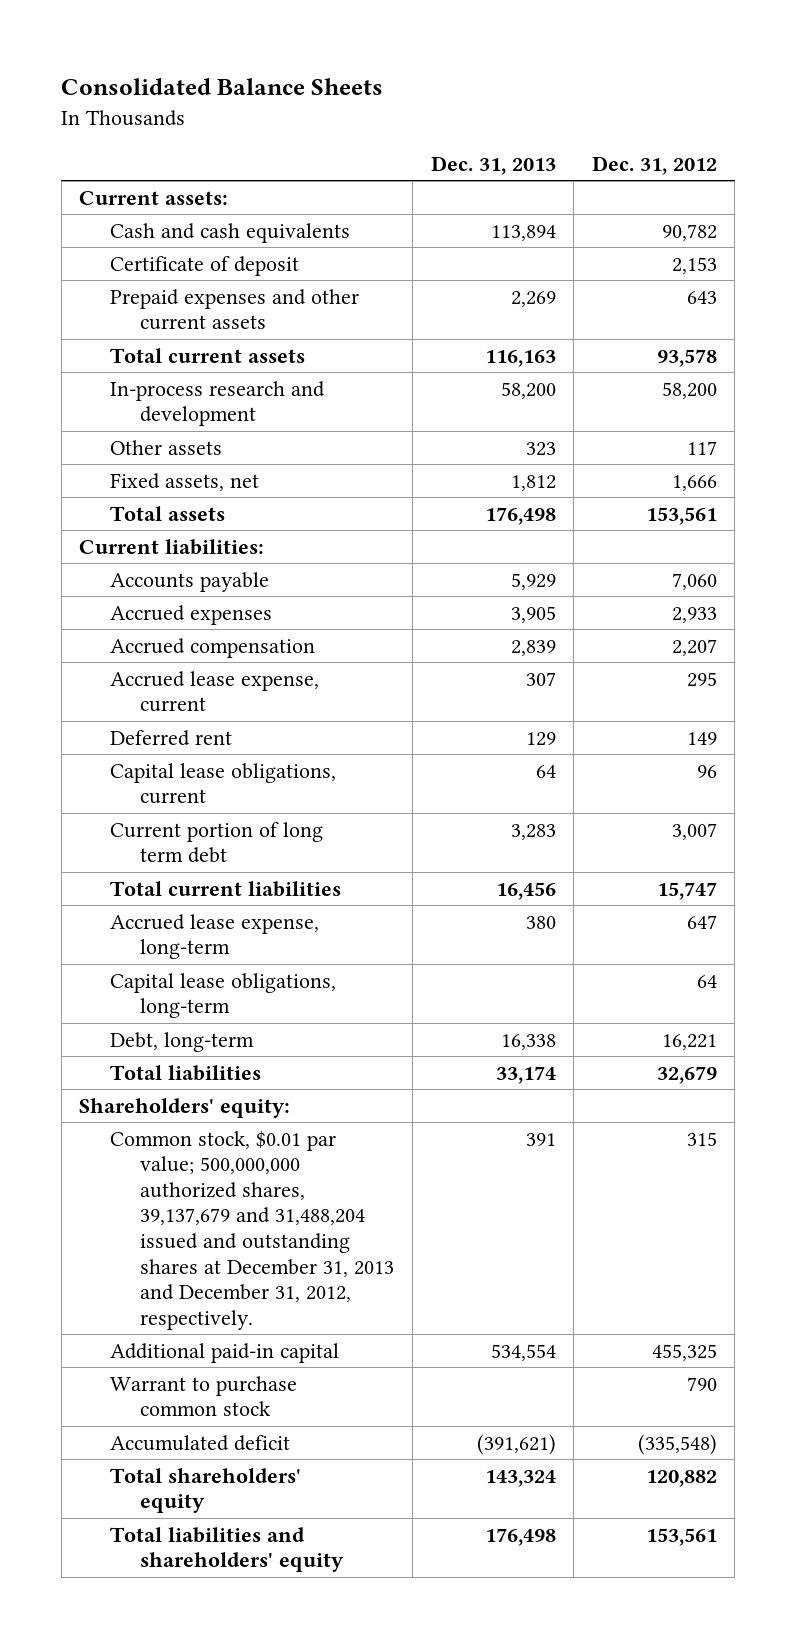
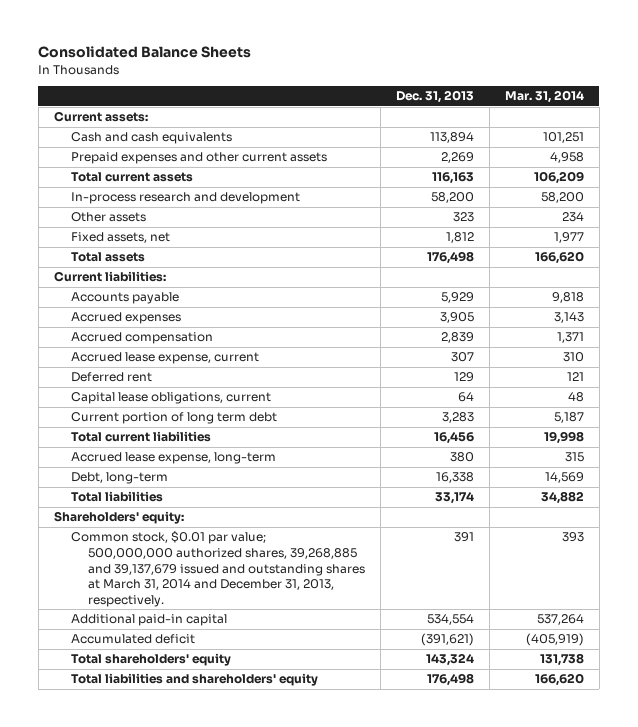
[591,155,717,175] Dec. 31, 2012 -> none
none -> [505,90,585,104] Mar. 31, 2014
[109,255,299,276] Certificate of deposit -> none
[109,972,336,1019] Capital lease obligations, long-term -> none
[109,1130,395,1330] Common stock, $0.01 par value; 500,000,000 authorized shares, 39,137,679 and 31,488,204 issued and outstanding shares at December 31, 2013 and December 31, 2012, respectively. -> [71,531,366,608] Common stock, $0.01 par value; 500,000,000 authorized shares, 39,268,885 and 39,137,679 issued and outstanding shares at March 31, 2014 and December 31, 2013, respectively.
[109,1375,297,1417] Warrant to purchase common stock -> none

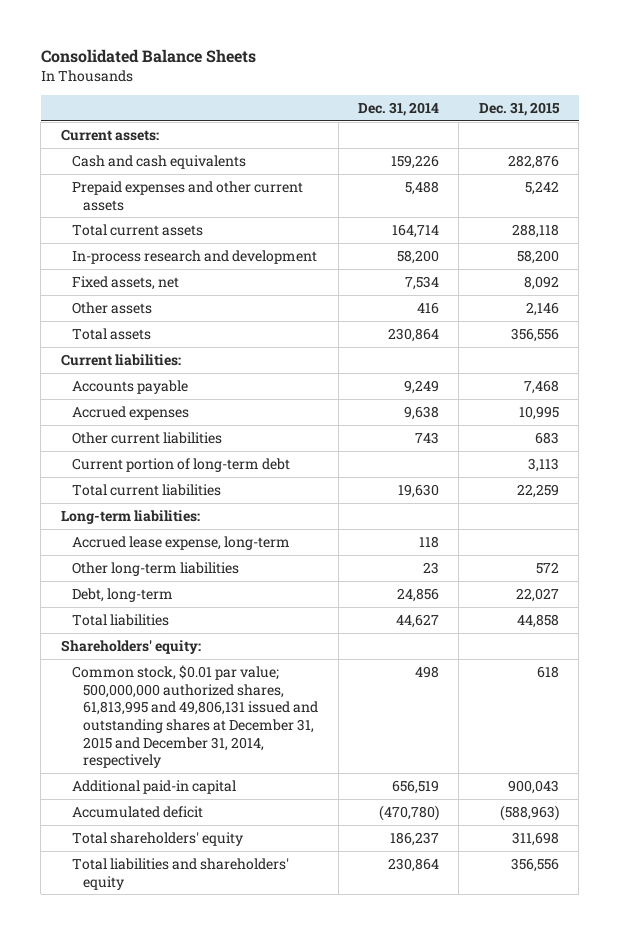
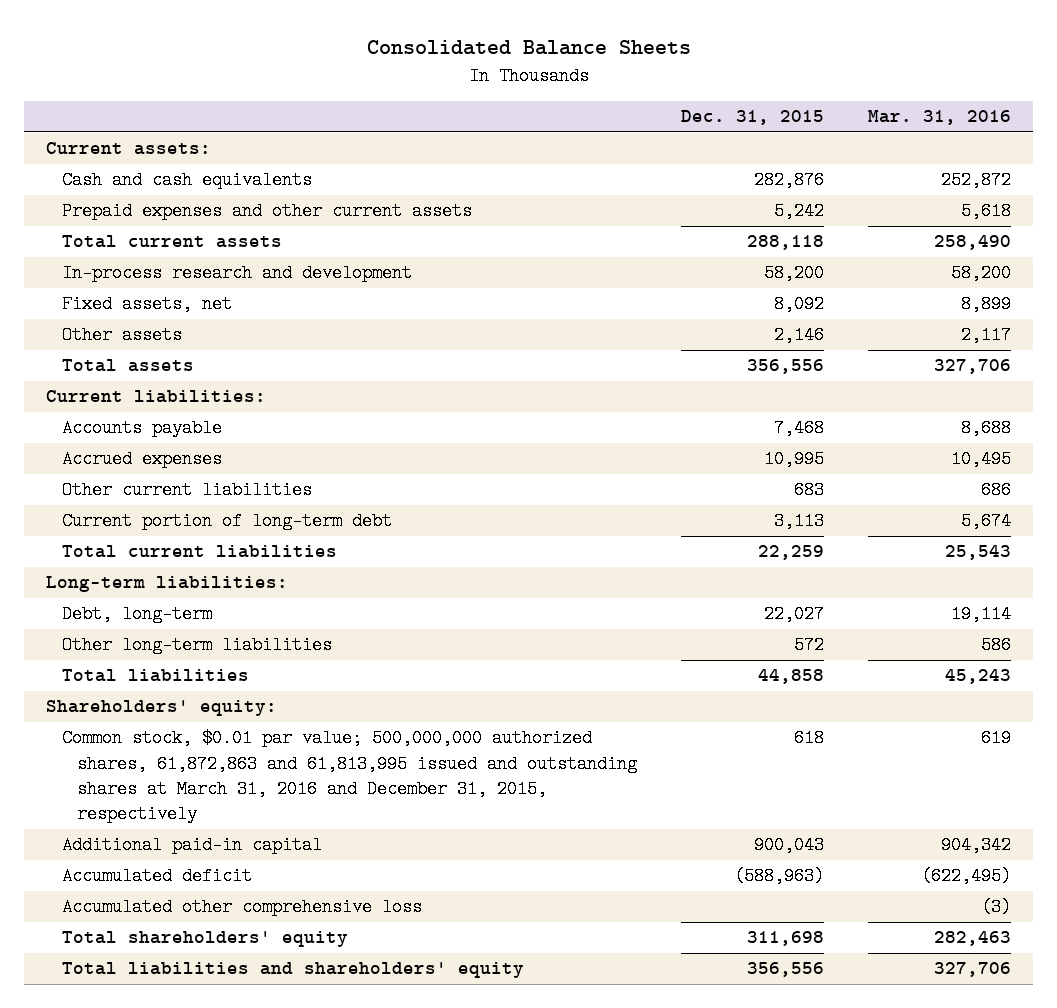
[358,101,440,116] Dec. 31, 2014 -> none
none -> [868,110,1012,126] Mar. 31, 2016
[71,535,290,550] Accrued lease expense, long-term -> none
[71,561,239,576] Other long-term liabilities -> [61,636,332,655] Other long-term liabilities
[71,664,319,769] Common stock, $0.01 par value; 500,000,000 authorized shares, 61,813,995 and 49,806,131 issued and outstanding shares at December 31, 2015 and December 31, 2014, respectively -> [61,729,638,824] Common stock, $0.01 par value; 500,000,000 authorized shares, 61,872,863 and 61,813,995 issued and outstanding shares at March 31, 2016 and December 31, 2015, respectively
none -> [61,898,422,917] Accumulated other comprehensive loss

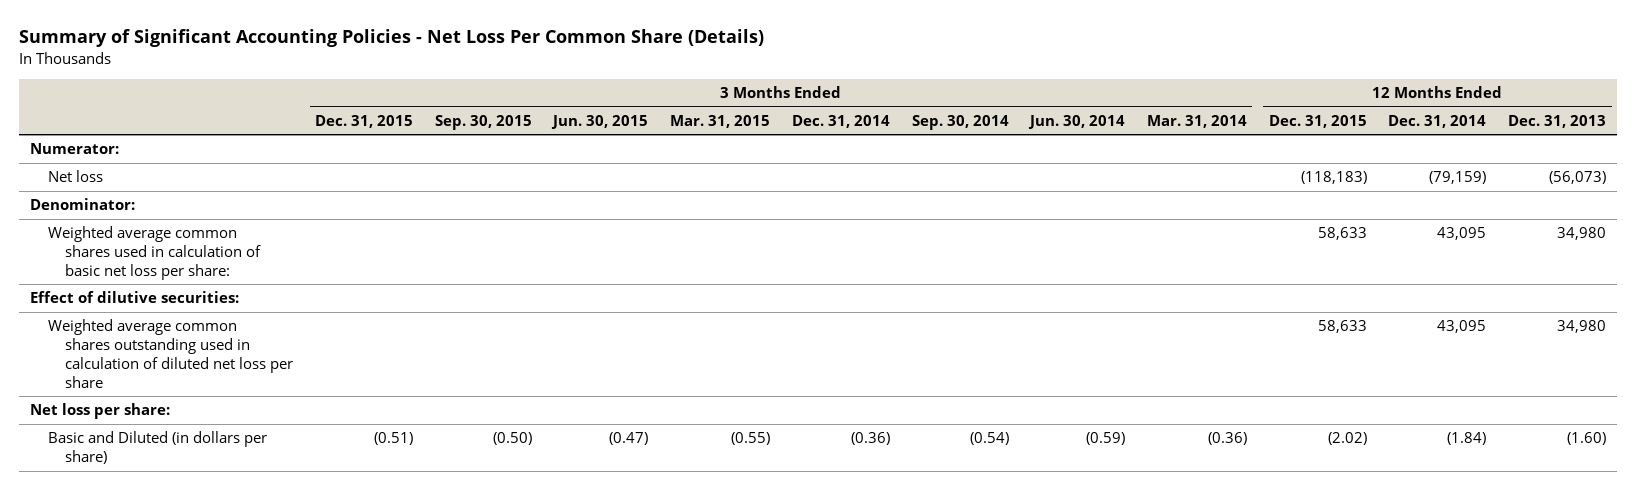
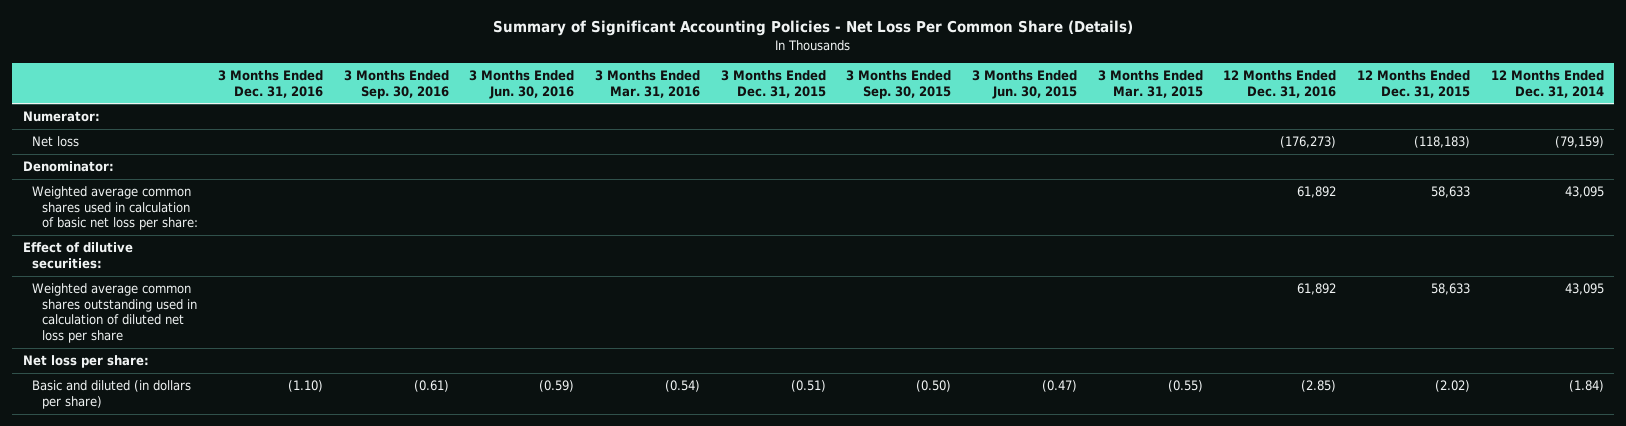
[791,114,890,128] Dec. 31, 2014 -> none
[911,114,1009,130] Sep. 30, 2014 -> none
[1028,114,1126,129] Jun. 30, 2014 -> none
[1147,114,1248,128] Mar. 31, 2014 -> none
[1508,114,1607,128] Dec. 31, 2013 -> none
none -> [218,70,324,98] 3 Months Ended Dec. 31, 2016
none -> [343,70,449,99] 3 Months Ended Sep. 30, 2016
none -> [469,70,575,99] 3 Months Ended Jun. 30, 2016
none -> [595,70,701,98] 3 Months Ended Mar. 31, 2016
none -> [1223,70,1337,98] 12 Months Ended Dec. 31, 2016
[47,431,267,465] Basic and Diluted (in dollars per share) -> [32,380,192,409] Basic and diluted (in dollars per share)

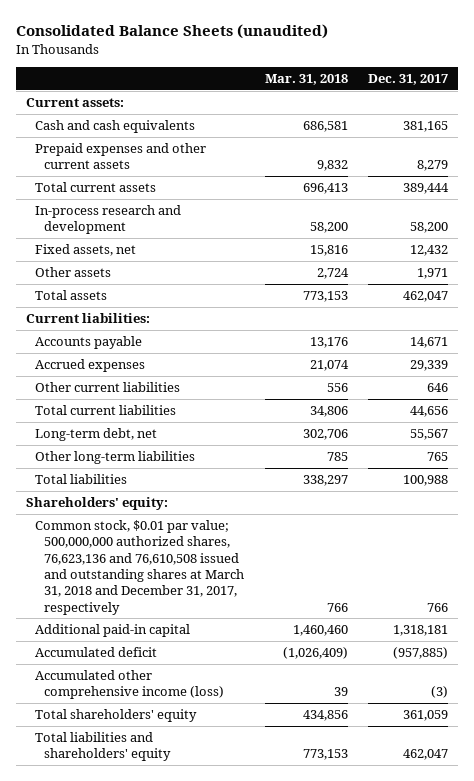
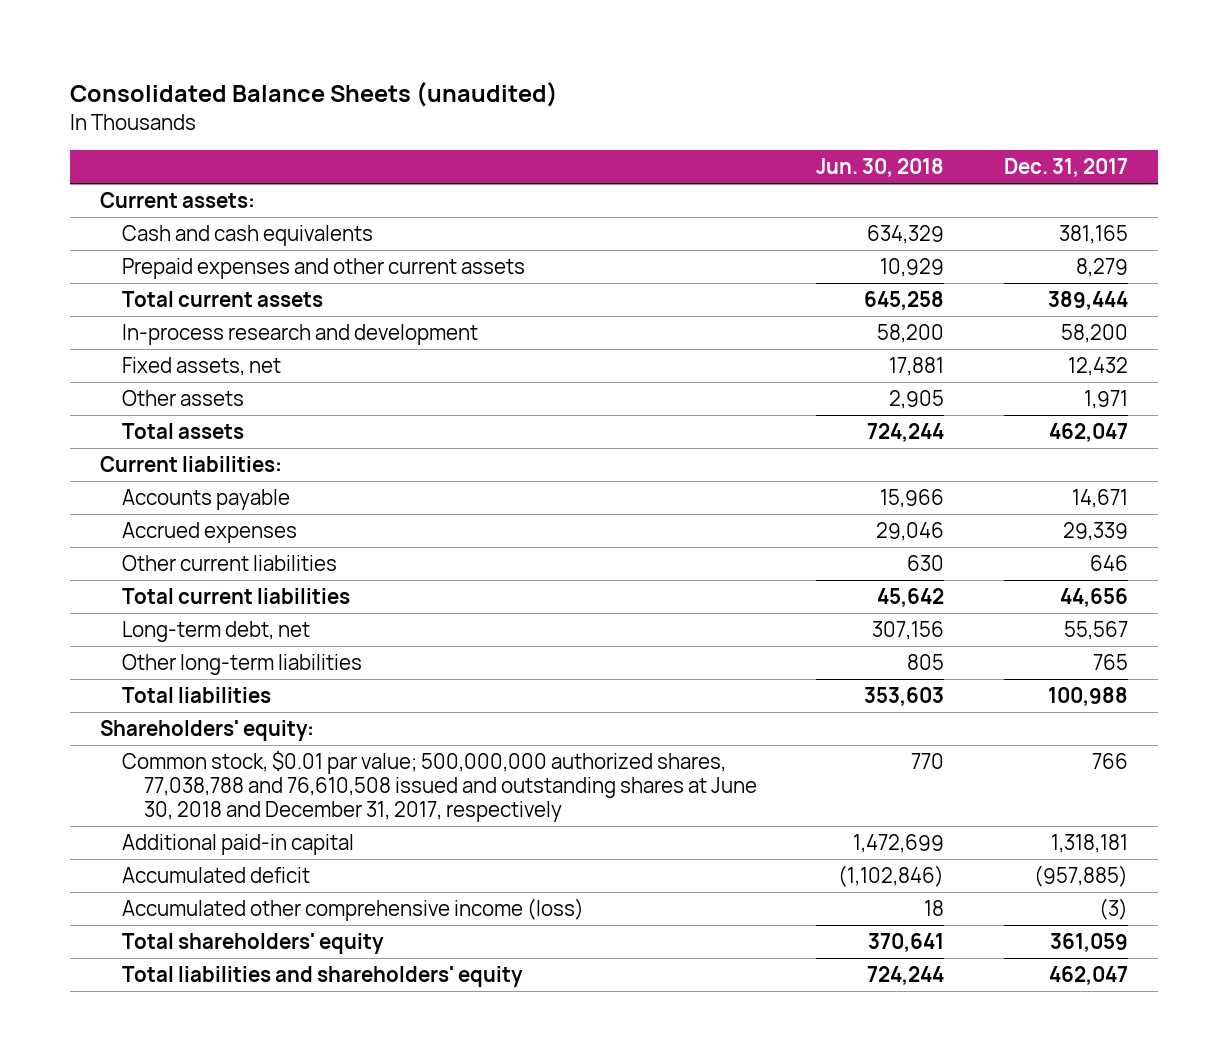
[264,73,348,85] Mar. 31, 2018 -> none
none -> [816,158,945,178] Jun. 30, 2018
[35,520,245,615] Common stock, $0.01 par value; 500,000,000 authorized shares, 76,623,136 and 76,610,508 issued and outstanding shares at March 31, 2018 and December 31, 2017, respectively -> [121,751,757,822] Common stock, $0.01 par value; 500,000,000 authorized shares, 77,038,788 and 76,610,508 issued and outstanding shares at June 30, 2018 and December 31, 2017, respectively

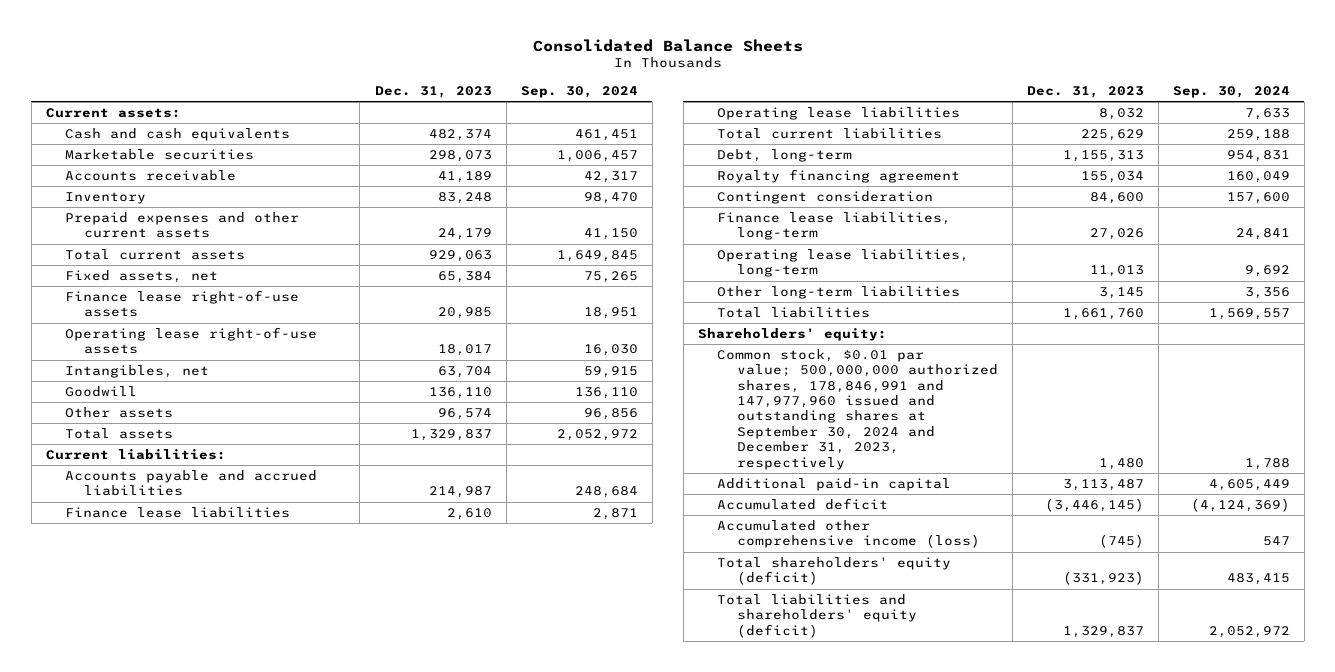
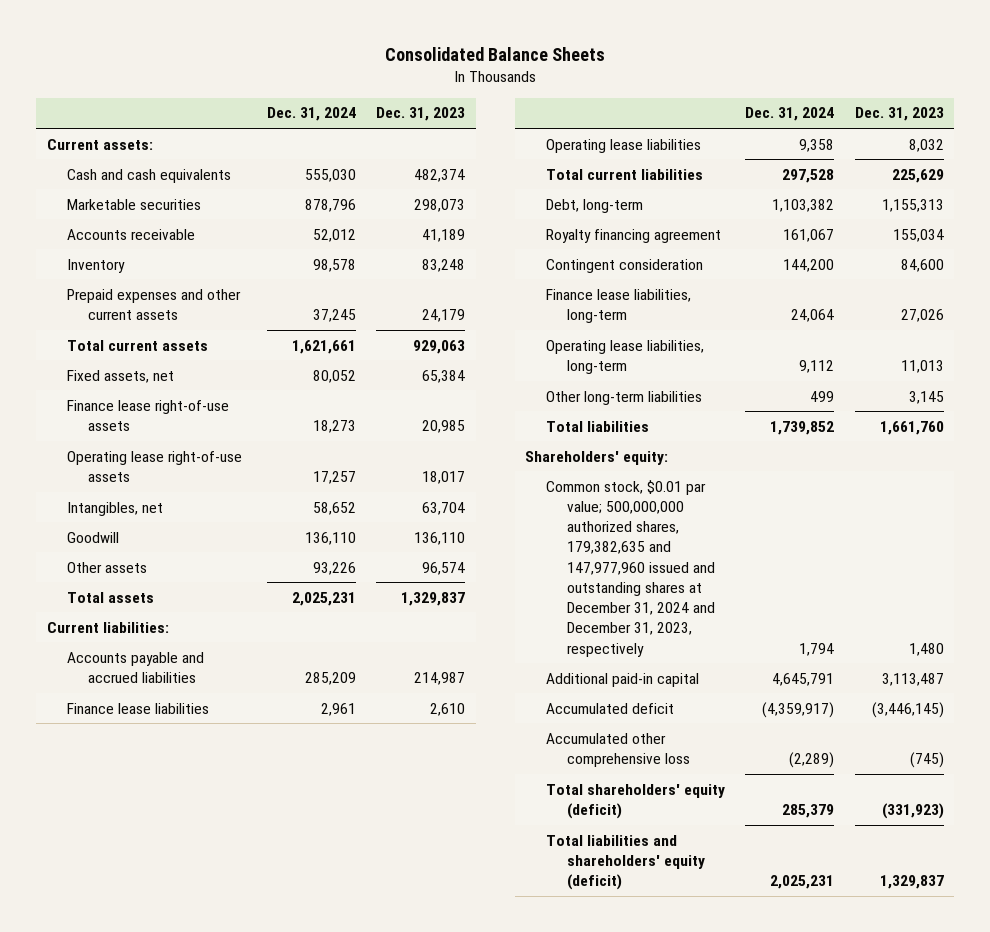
[520,86,638,99] Sep. 30, 2024 -> none
none -> [266,107,356,122] Dec. 31, 2024
[717,349,998,470] Common stock, $0.01 par value; 500,000,000 authorized shares, 178,846,991 and 147,977,960 issued and outstanding shares at September 30, 2024 and December 31, 2023, respectively -> [545,479,715,657] Common stock, $0.01 par value; 500,000,000 authorized shares, 179,382,635 and 147,977,960 issued and outstanding shares at December 31, 2024 and December 31, 2023, respectively
[717,520,980,549] Accumulated other comprehensive income (loss) -> [545,732,690,767] Accumulated other comprehensive loss

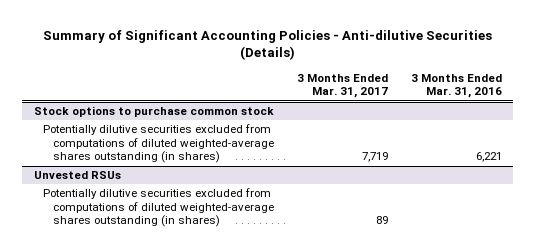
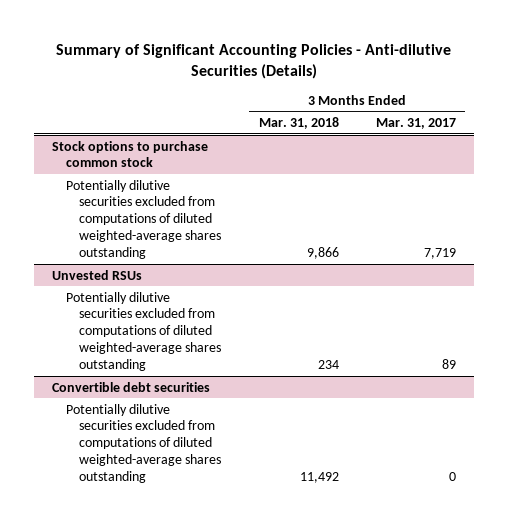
[410,73,502,99] 3 Months Ended Mar. 31, 2016 -> none
none -> [258,117,339,130] Mar. 31, 2018
[43,124,275,164] Potentially dilutive securities excluded from computations of diluted weighted-average shares outstanding (in shares) -> [65,179,222,260] Potentially dilutive securities excluded from computations of diluted weighted-average shares outstanding
[43,188,275,228] Potentially dilutive securities excluded from computations of diluted weighted-average shares outstanding (in shares) -> [65,291,222,372] Potentially dilutive securities excluded from computations of diluted weighted-average shares outstanding
none -> [52,381,211,392] Convertible debt securities
none -> [65,403,222,484] Potentially dilutive securities excluded from computations of diluted weighted-average shares outstanding

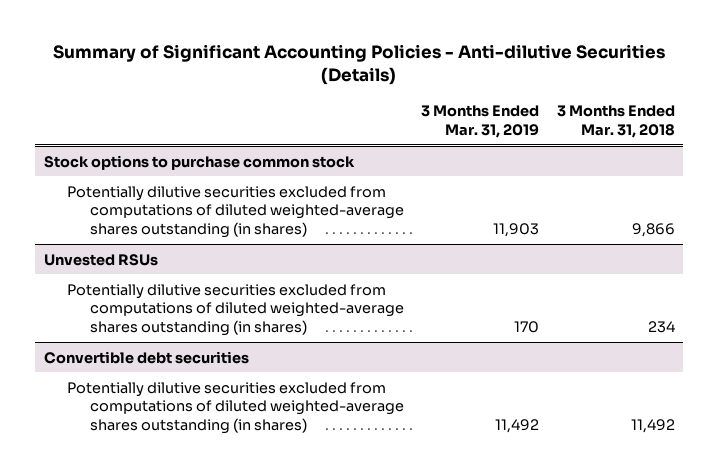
[375,118,456,130] Mar. 31, 2017 -> none
none -> [421,104,540,138] 3 Months Ended Mar. 31, 2019
[65,179,222,260] Potentially dilutive securities excluded from computations of diluted weighted-average shares outstanding -> [66,185,405,239] Potentially dilutive securities excluded from computations of diluted weighted-average shares outstanding (in shares)
[65,291,222,372] Potentially dilutive securities excluded from computations of diluted weighted-average shares outstanding -> [66,283,405,337] Potentially dilutive securities excluded from computations of diluted weighted-average shares outstanding (in shares)
[65,403,222,484] Potentially dilutive securities excluded from computations of diluted weighted-average shares outstanding -> [66,381,405,435] Potentially dilutive securities excluded from computations of diluted weighted-average shares outstanding (in shares)

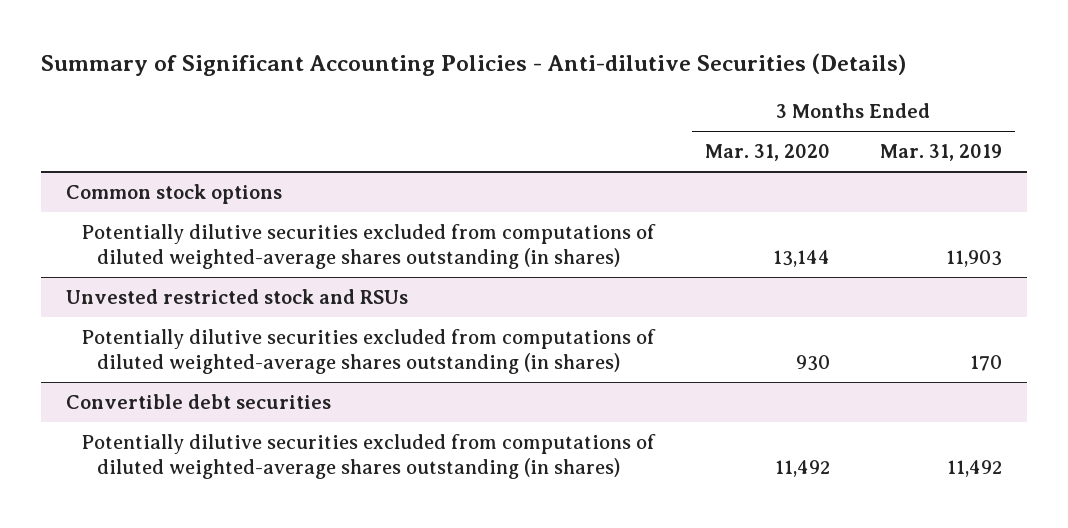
[556,104,675,138] 3 Months Ended Mar. 31, 2018 -> none
none -> [704,144,830,162] Mar. 31, 2020
[43,154,355,170] Stock options to purchase common stock -> [65,183,282,204] Common stock options
[43,253,158,266] Unvested RSUs -> [65,288,408,304] Unvested restricted stock and RSUs

